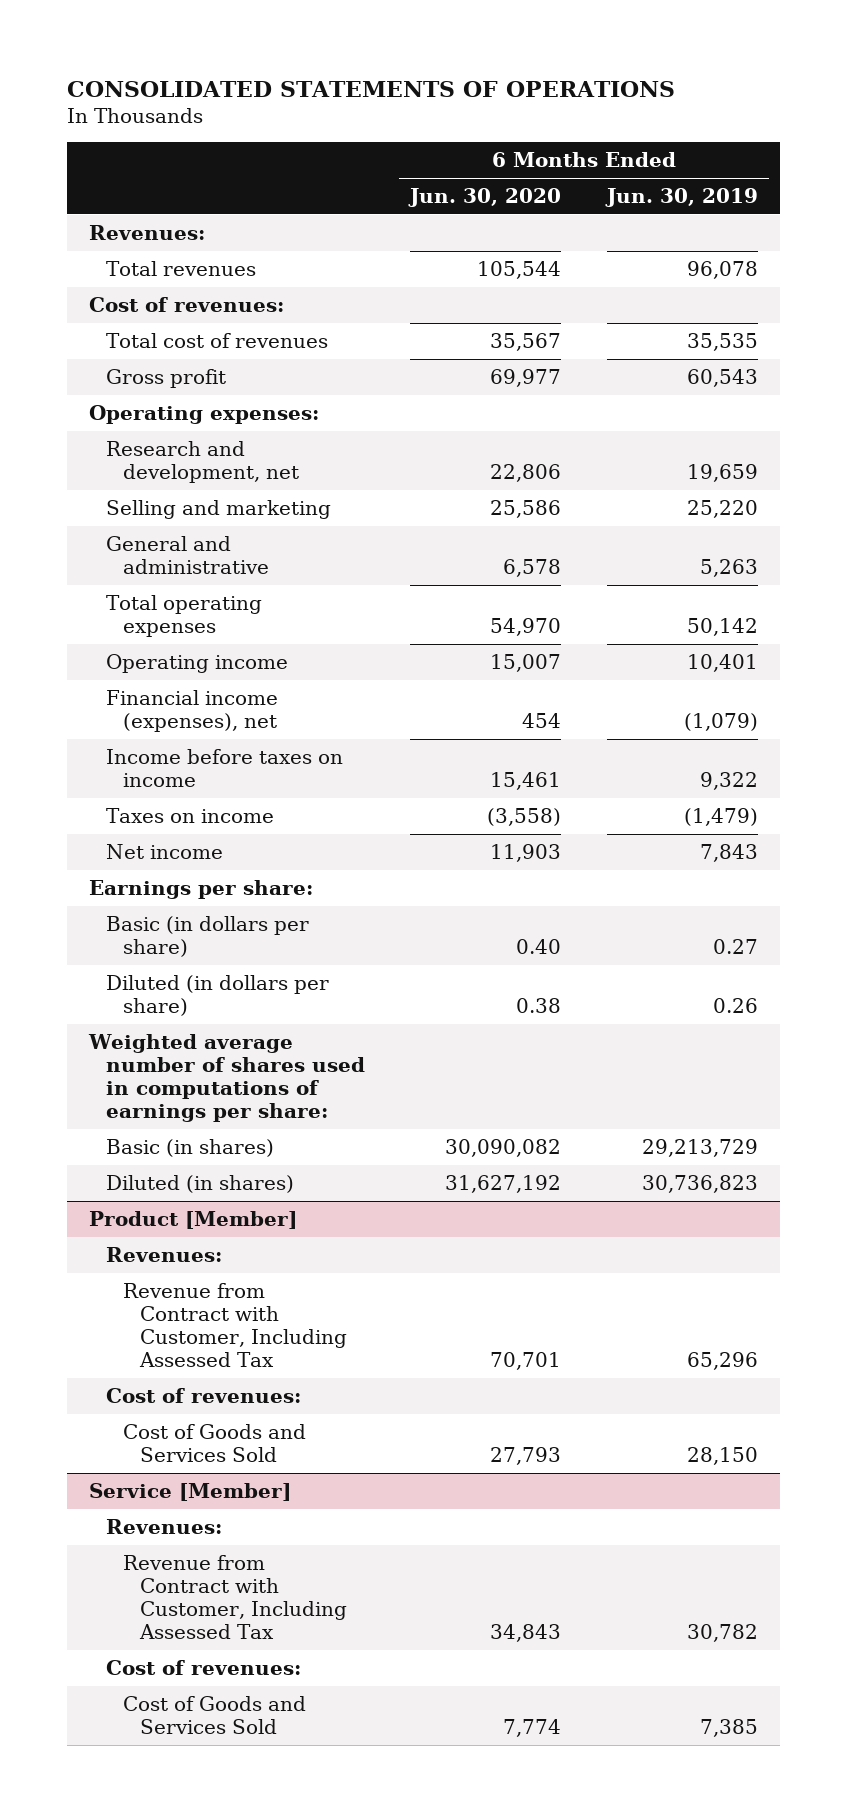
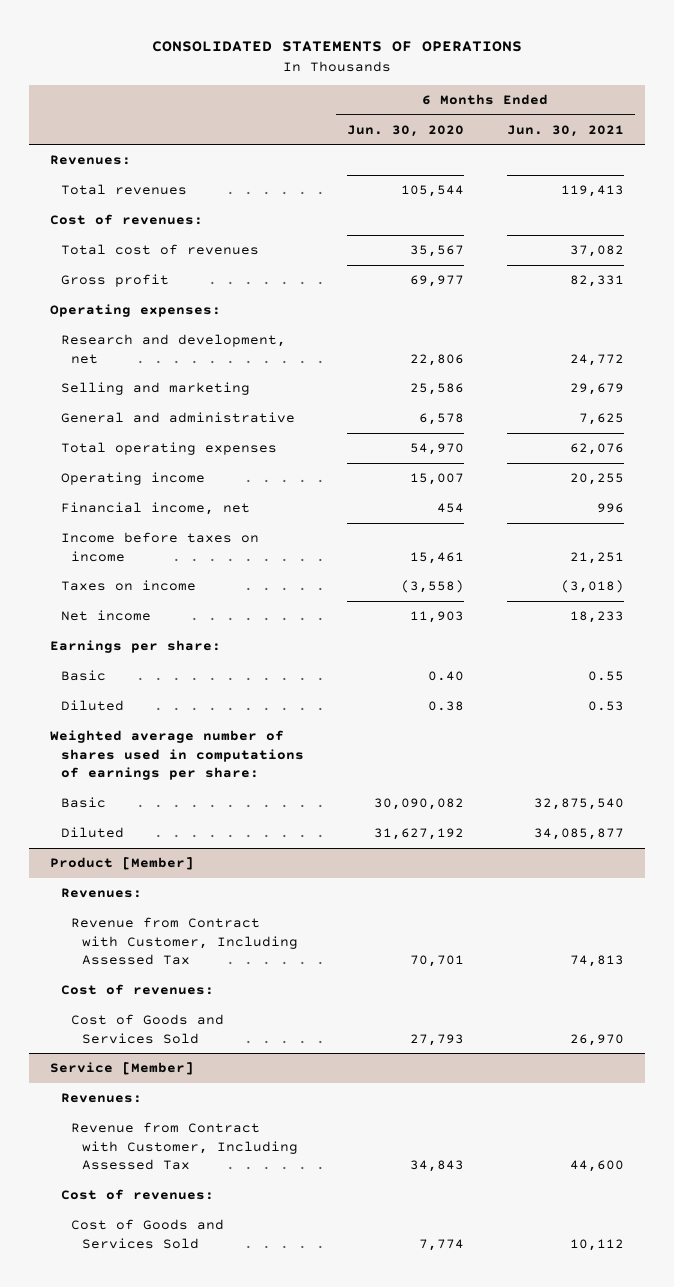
[604,188,758,208] Jun. 30, 2019 -> none
none -> [506,124,624,137] Jun. 30, 2021
[106,689,279,733] Financial income (expenses), net -> [60,502,250,516] Financial income, net
[106,915,310,958] Basic (in dollars per share) -> [60,670,106,682] Basic
[106,974,330,1017] Diluted (in dollars per share) -> [60,700,124,712] Diluted
[106,1138,275,1157] Basic (in shares) -> [60,797,106,809] Basic
[106,1174,295,1193] Diluted (in shares) -> [60,827,124,839] Diluted

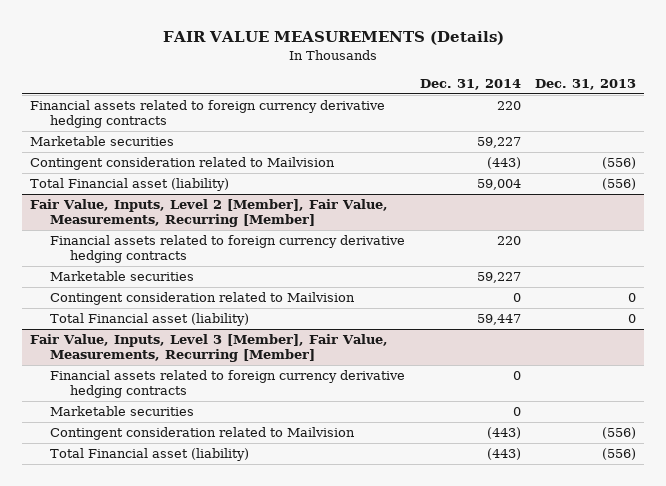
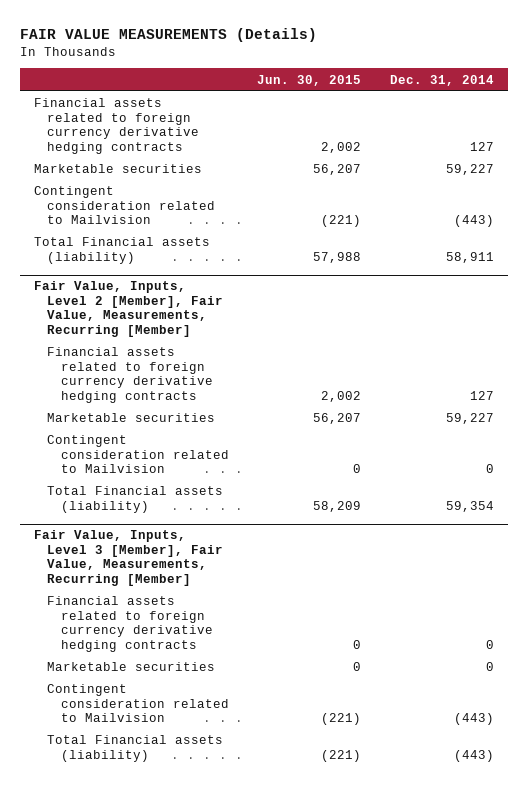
[535,78,637,90] Dec. 31, 2013 -> none
none -> [257,74,362,86] Jun. 30, 2015
[496,101,521,111] 220 -> [469,141,494,151] 127
[29,178,229,192] Total Financial asset (liability) -> [34,237,211,264] Total Financial assets (liability)
[476,179,521,191] 59,004 -> [445,251,494,263] 58,911
[496,236,521,246] 220 -> [469,390,494,400] 127
[50,313,250,327] Total Financial asset (liability) -> [47,486,224,513] Total Financial assets (liability)
[476,314,521,326] 59,447 -> [445,500,494,512] 59,354
[50,448,250,462] Total Financial asset (liability) -> [47,735,224,762] Total Financial assets (liability)

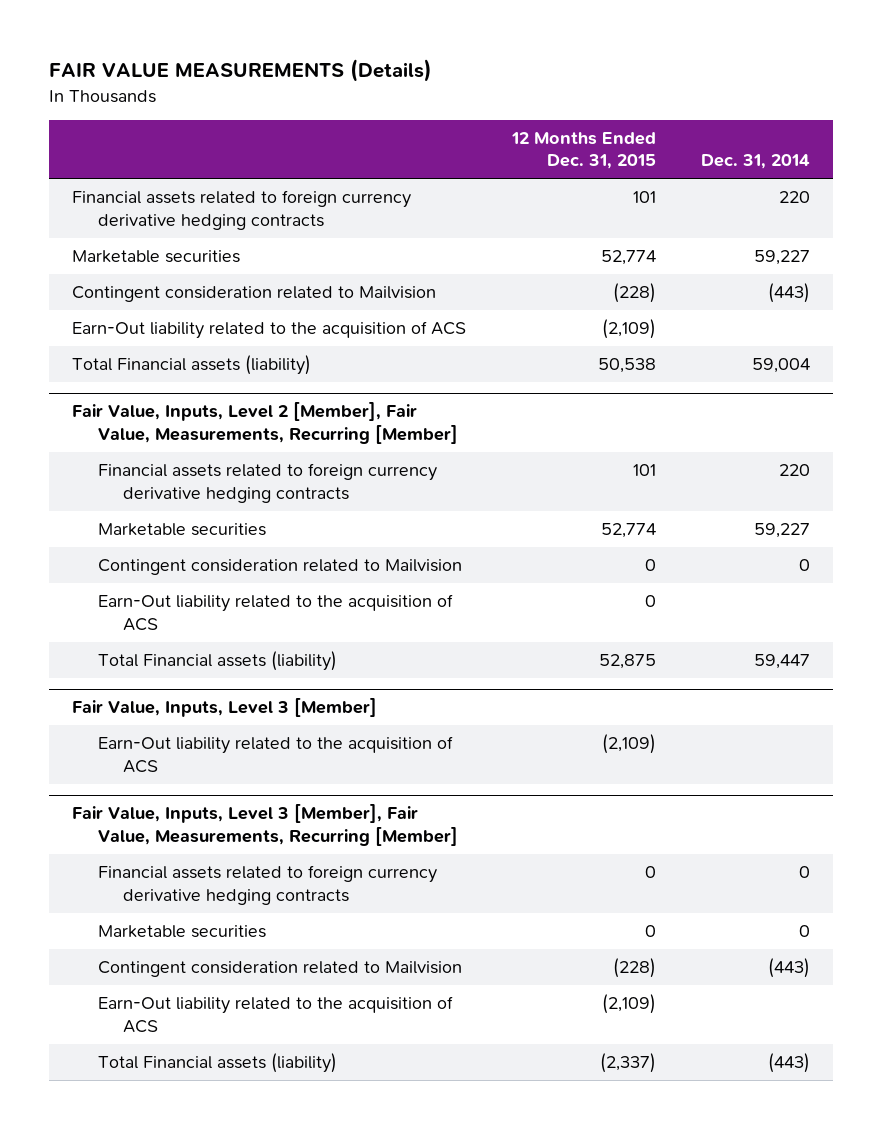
[257,74,362,86] Jun. 30, 2015 -> none
none -> [510,131,656,170] 12 Months Ended Dec. 31, 2015
[469,141,494,151] 127 -> [778,191,810,204] 220
none -> [72,321,467,340] Earn-Out liability related to the acquisition of ACS
[445,251,494,263] 58,911 -> [751,358,810,374] 59,004
[469,390,494,400] 127 -> [778,464,810,477] 220
none -> [97,594,453,631] Earn-Out liability related to the acquisition of ACS
[445,500,494,512] 59,354 -> [753,654,810,670] 59,447
none -> [72,698,378,718] Fair Value, Inputs, Level 3 [Member]
none -> [97,736,453,773] Earn-Out liability related to the acquisition of ACS
none -> [97,996,453,1033] Earn-Out liability related to the acquisition of ACS

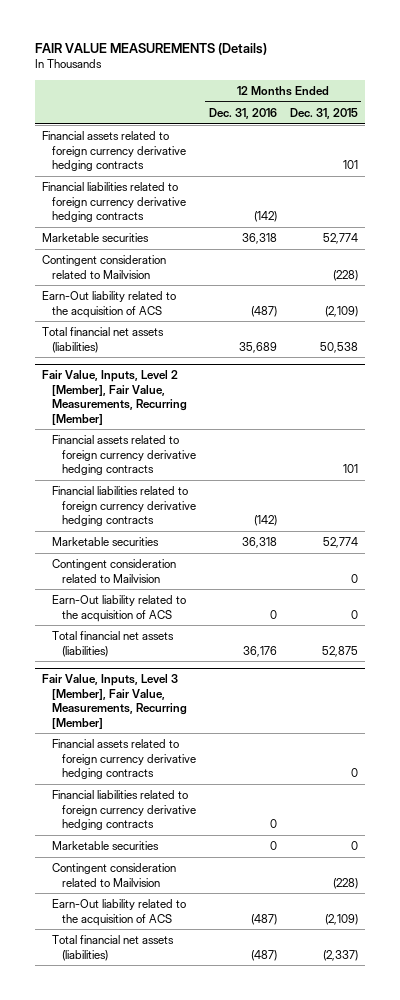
[700,154,810,170] Dec. 31, 2014 -> none
none -> [208,108,277,120] Dec. 31, 2016
none -> [41,182,186,222] Financial liabilities related to foreign currency derivative hedging contracts
[72,355,312,376] Total Financial assets (liability) -> [41,327,164,353] Total financial net assets (liabilities)
none -> [51,486,196,526] Financial liabilities related to foreign currency derivative hedging contracts
[72,698,378,718] Fair Value, Inputs, Level 3 [Member] -> none
[97,736,453,773] Earn-Out liability related to the acquisition of ACS -> none
[97,651,337,672] Total Financial assets (liability) -> [51,631,174,657] Total financial net assets (liabilities)
none -> [51,790,196,830] Financial liabilities related to foreign currency derivative hedging contracts
[97,1053,337,1074] Total Financial assets (liability) -> [51,935,174,961] Total financial net assets (liabilities)

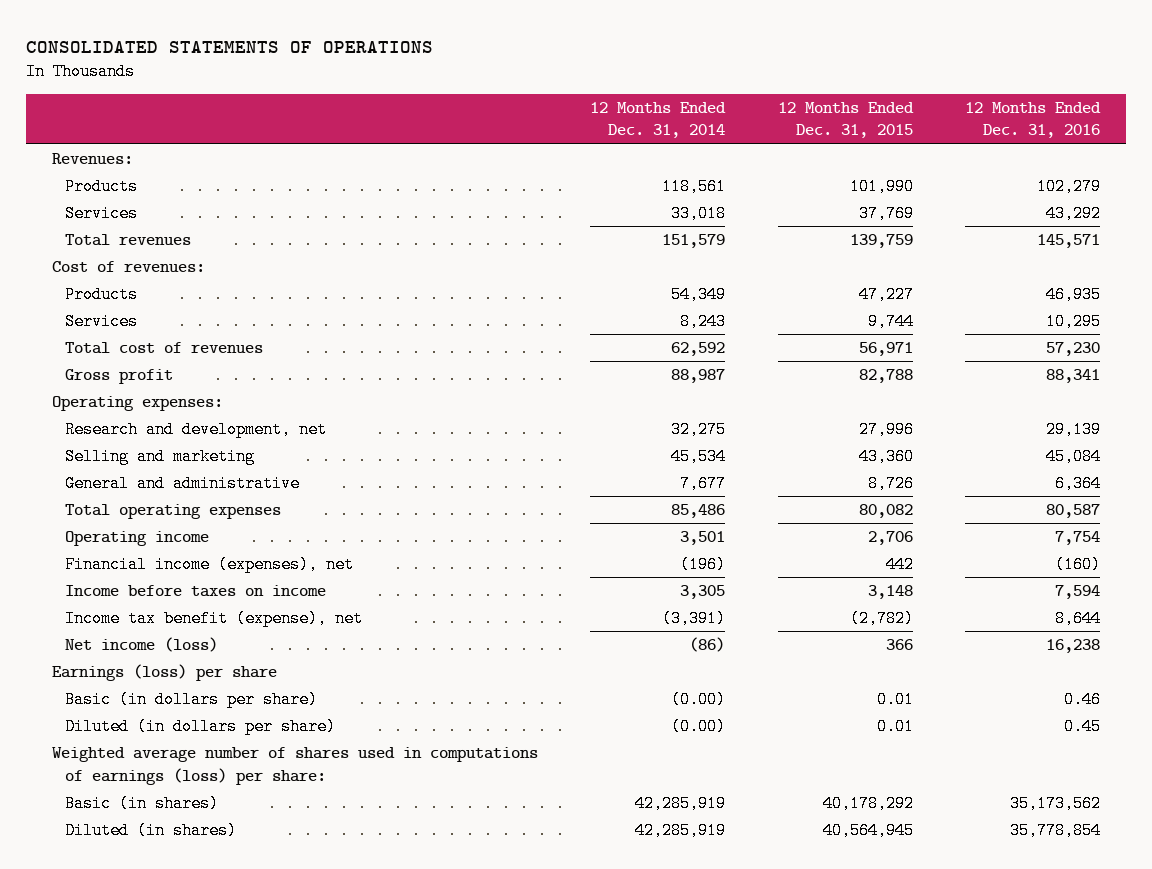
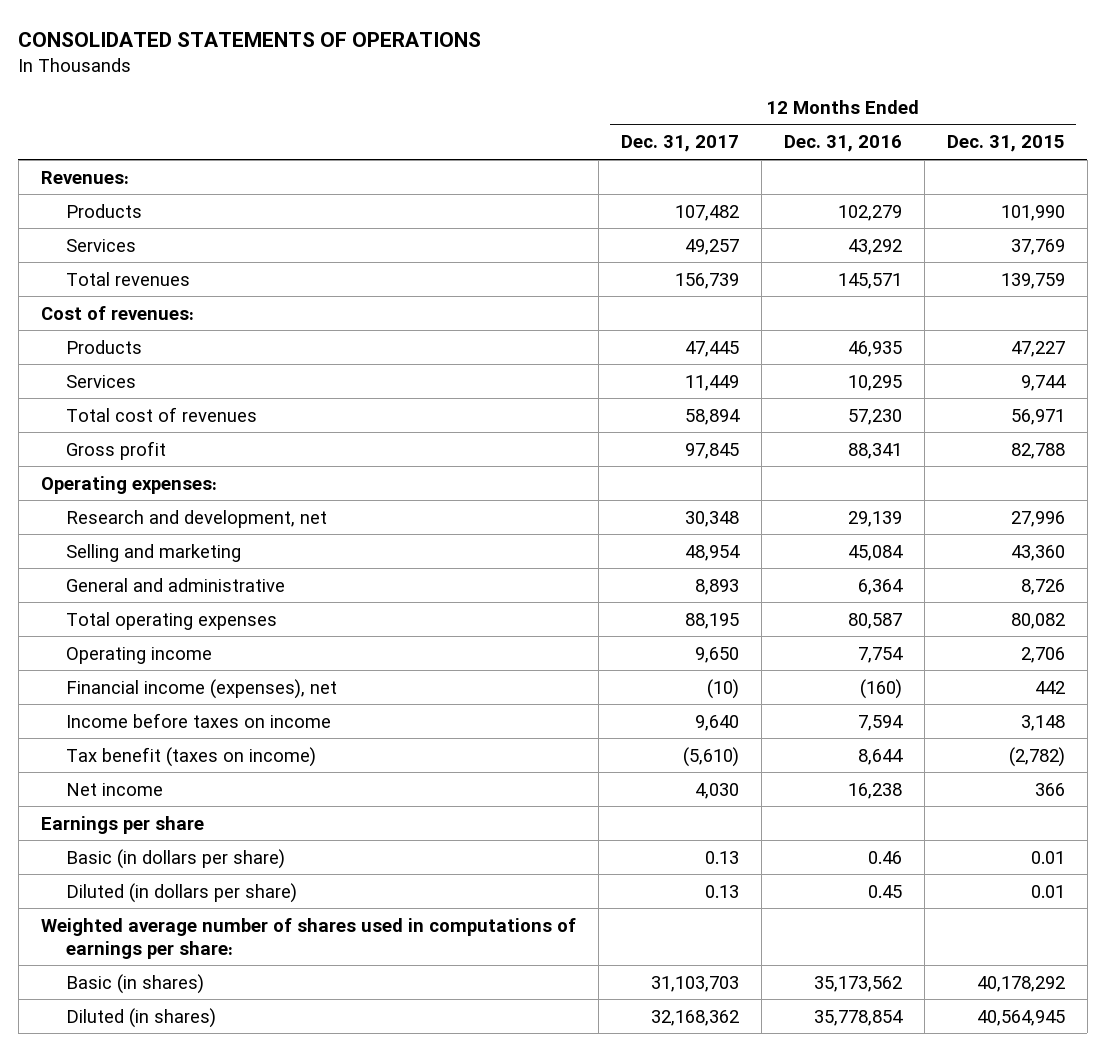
[590,101,727,139] 12 Months Ended Dec. 31, 2014 -> none
none -> [620,135,739,153] Dec. 31, 2017
[64,610,363,628] Income tax benefit (expense), net -> [65,746,316,767] Tax benefit (taxes on income)
[64,637,218,653] Net income (loss) -> [65,782,163,796] Net income
[52,664,278,682] Earnings (loss) per share -> [40,815,204,834] Earnings per share
[52,747,539,785] Weighted average number of shares used in computations of earnings (loss) per share: -> [40,917,576,959] Weighted average number of shares used in computations of earnings per share:

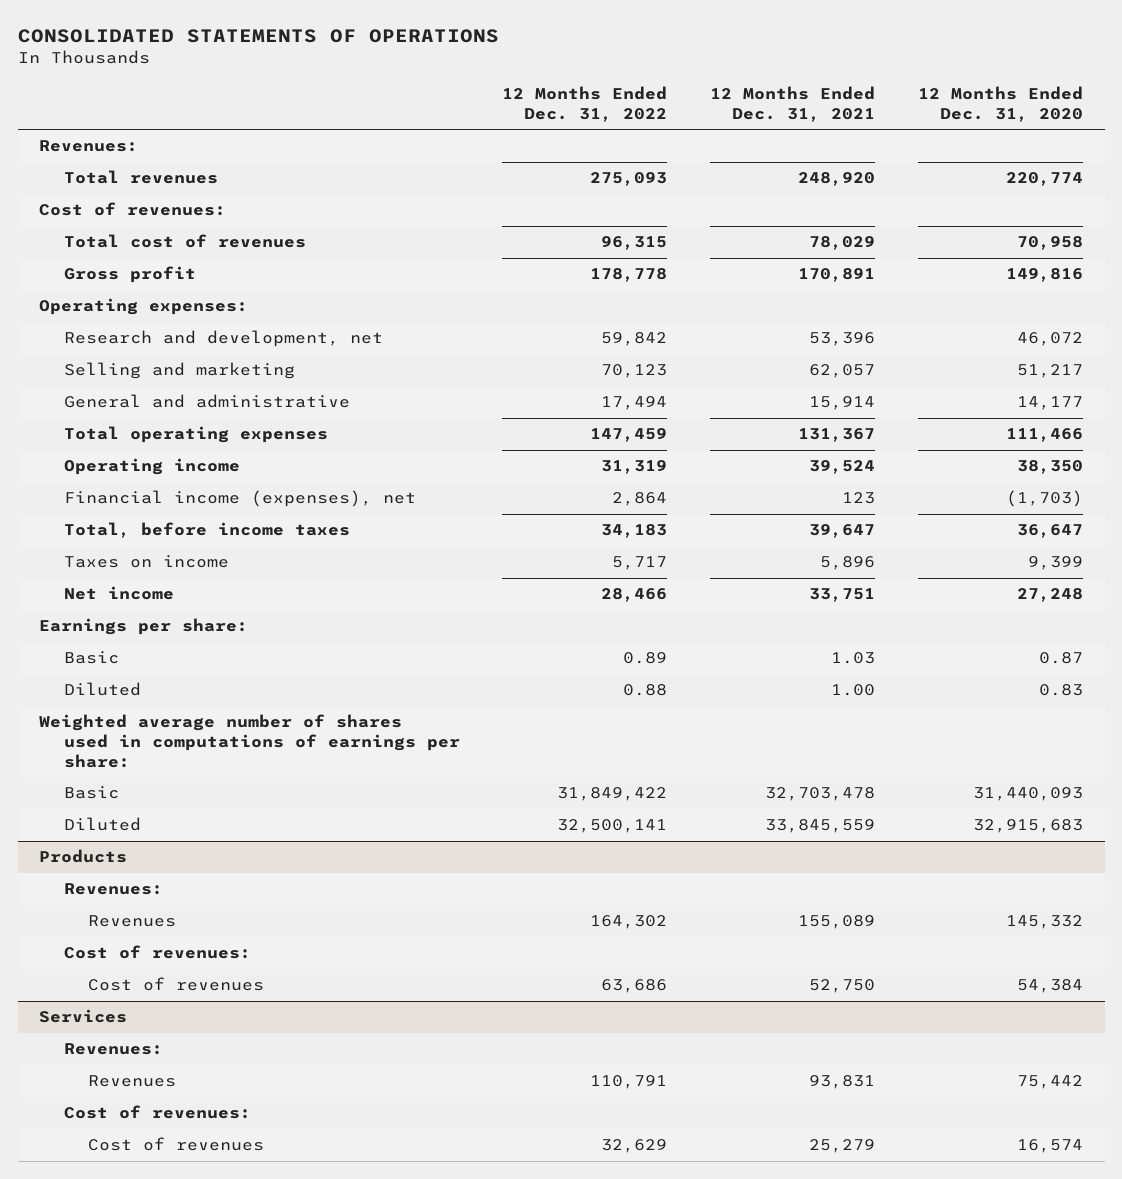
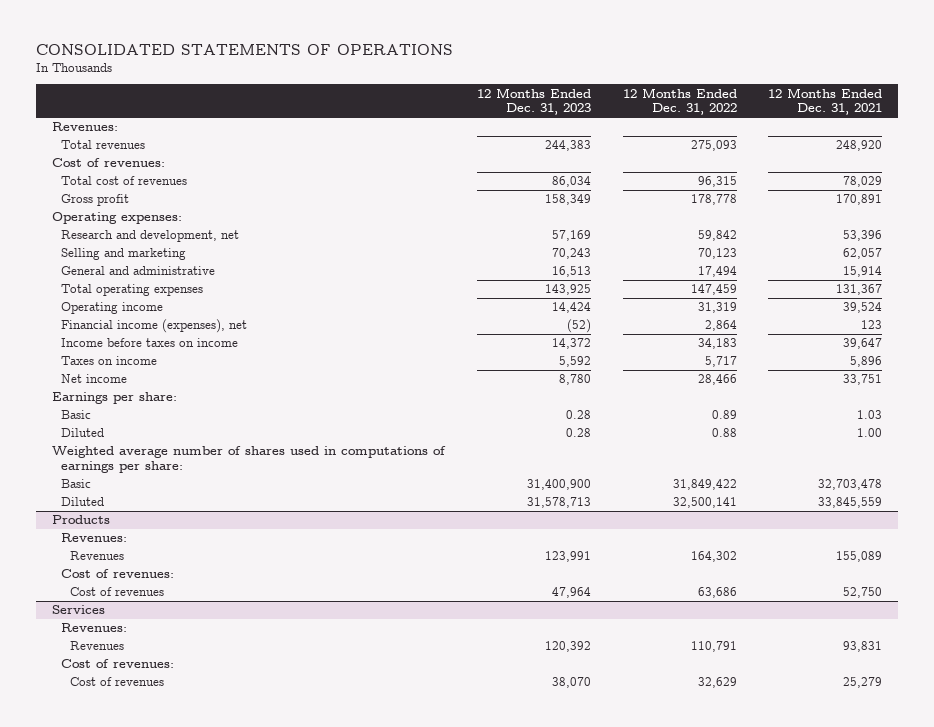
[918,86,1084,122] 12 Months Ended Dec. 31, 2020 -> none
none -> [476,87,591,116] 12 Months Ended Dec. 31, 2023
[63,522,350,539] Total, before income taxes -> [60,338,238,348] Income before taxes on income

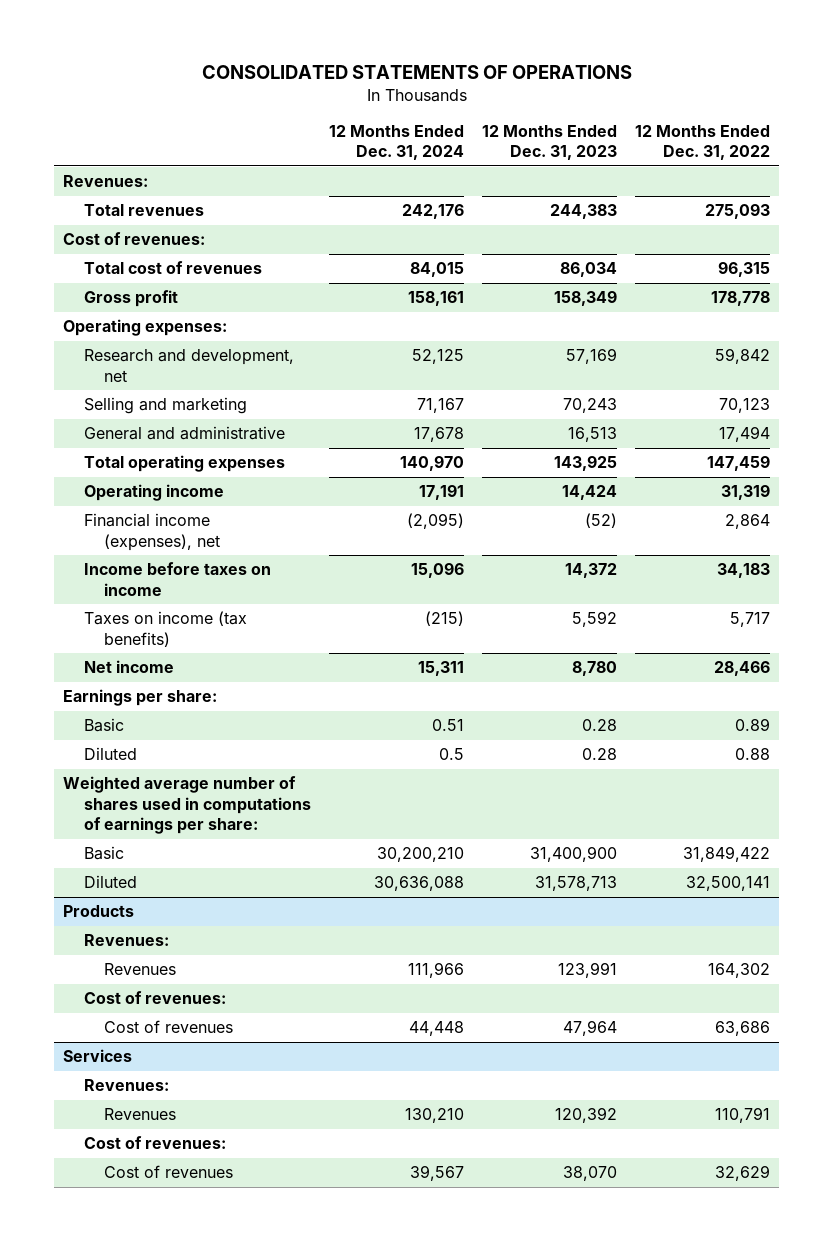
[768,87,883,116] 12 Months Ended Dec. 31, 2021 -> none
none -> [328,124,464,161] 12 Months Ended Dec. 31, 2024
[60,356,157,366] Taxes on income -> [83,611,247,647] Taxes on income (tax benefits)

